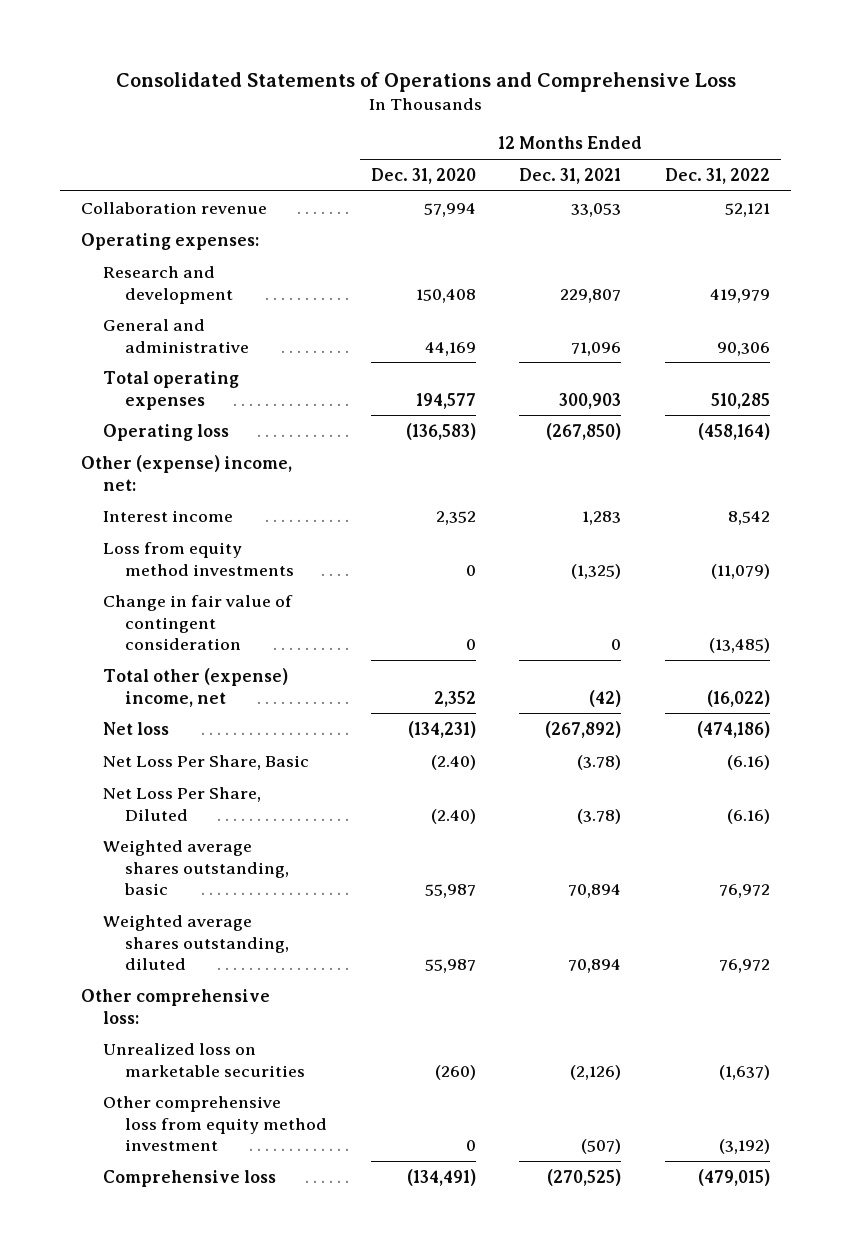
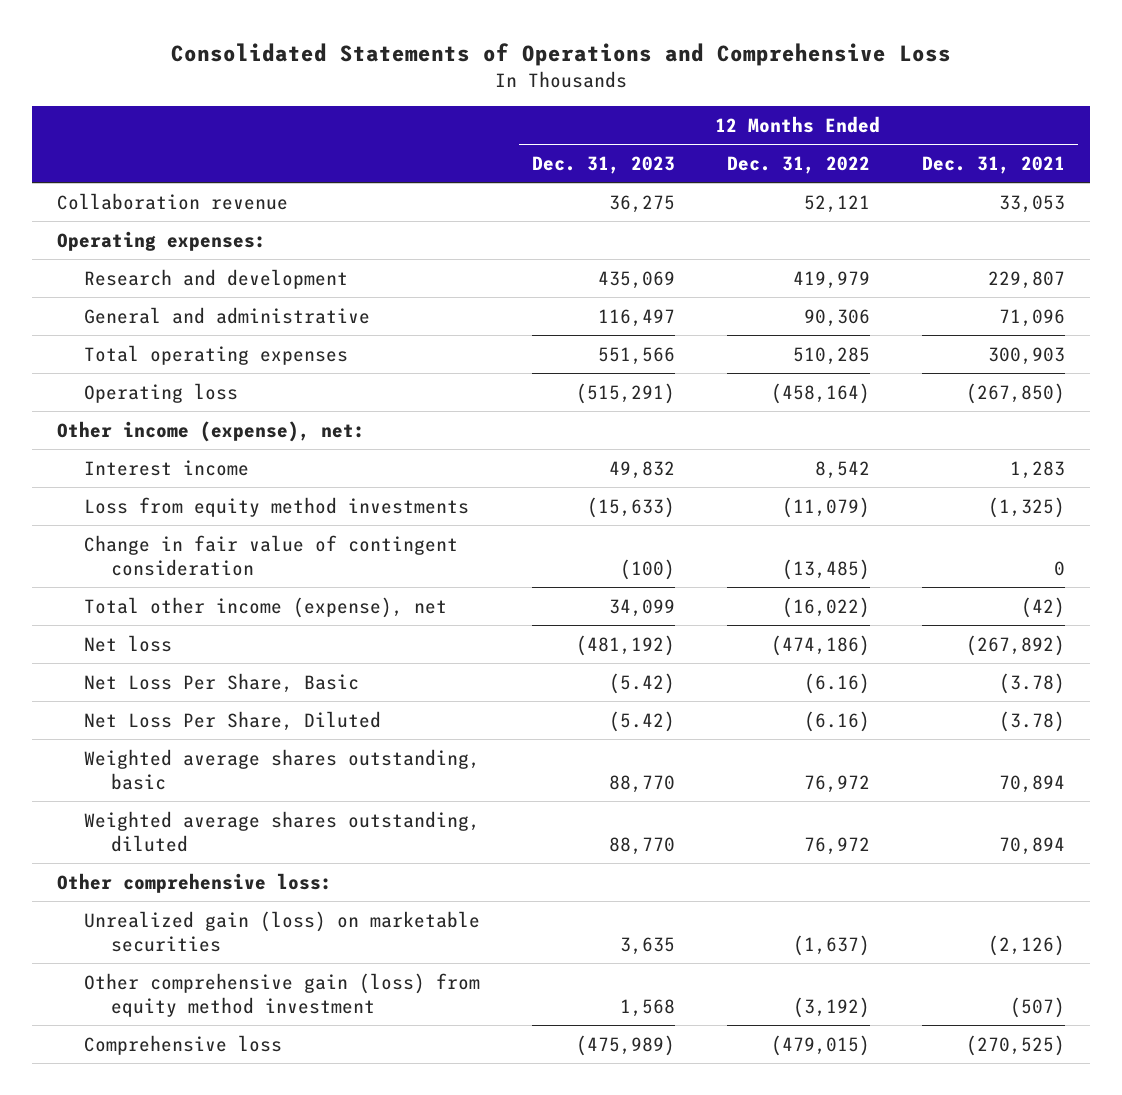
[370,167,476,184] Dec. 31, 2020 -> none
none -> [532,155,676,174] Dec. 31, 2023
[81,454,293,491] Other (expense) income, net: -> [57,420,366,442] Other income (expense), net:
[103,667,289,707] Total other (expense) income, net -> [84,596,448,618] Total other income (expense), net
[103,1042,306,1077] Unrealized loss on marketable securities -> [84,910,481,952] Unrealized gain (loss) on marketable securities
[103,1095,328,1152] Other comprehensive loss from equity method investment -> [84,972,481,1017] Other comprehensive gain (loss) from equity method investment

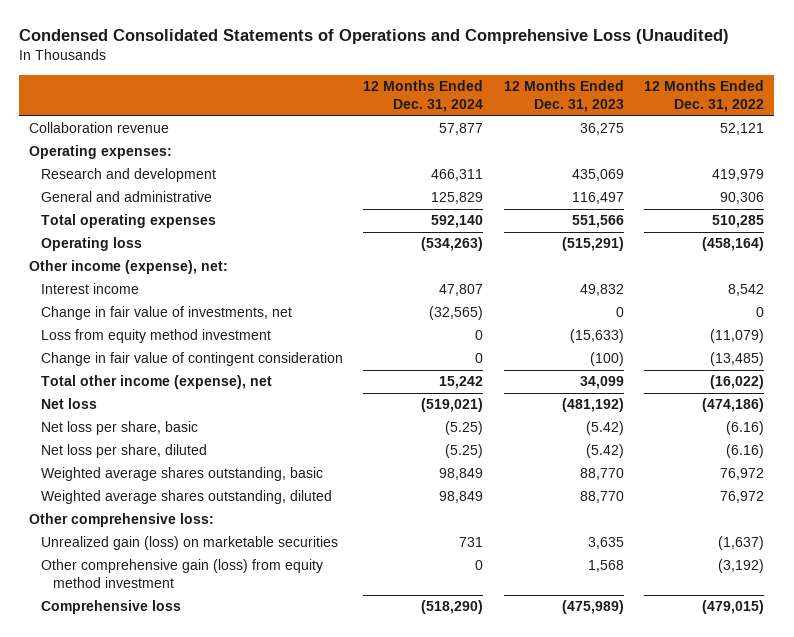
[170,43,951,67] Consolidated Statements of Operations and Comprehensive Loss -> [19,29,730,45] Condensed Consolidated Statements of Operations and Comprehensive Loss (Unaudited)
[921,155,1065,174] Dec. 31, 2021 -> none
none -> [363,80,484,112] 12 Months Ended Dec. 31, 2024
none -> [41,306,293,321] Change in fair value of investments, net
[84,496,470,517] Loss from equity method investments -> [41,329,272,344] Loss from equity method investment
[84,672,360,693] Net Loss Per Share, Basic -> [41,421,199,436] Net loss per share, basic
[84,710,382,731] Net Loss Per Share, Diluted -> [41,444,208,459] Net loss per share, diluted

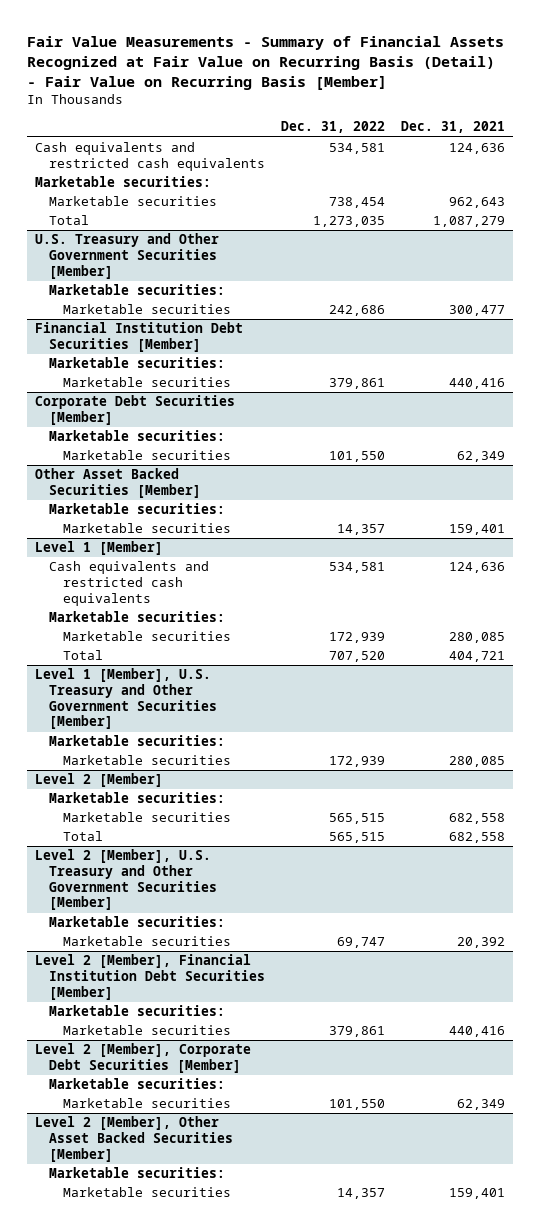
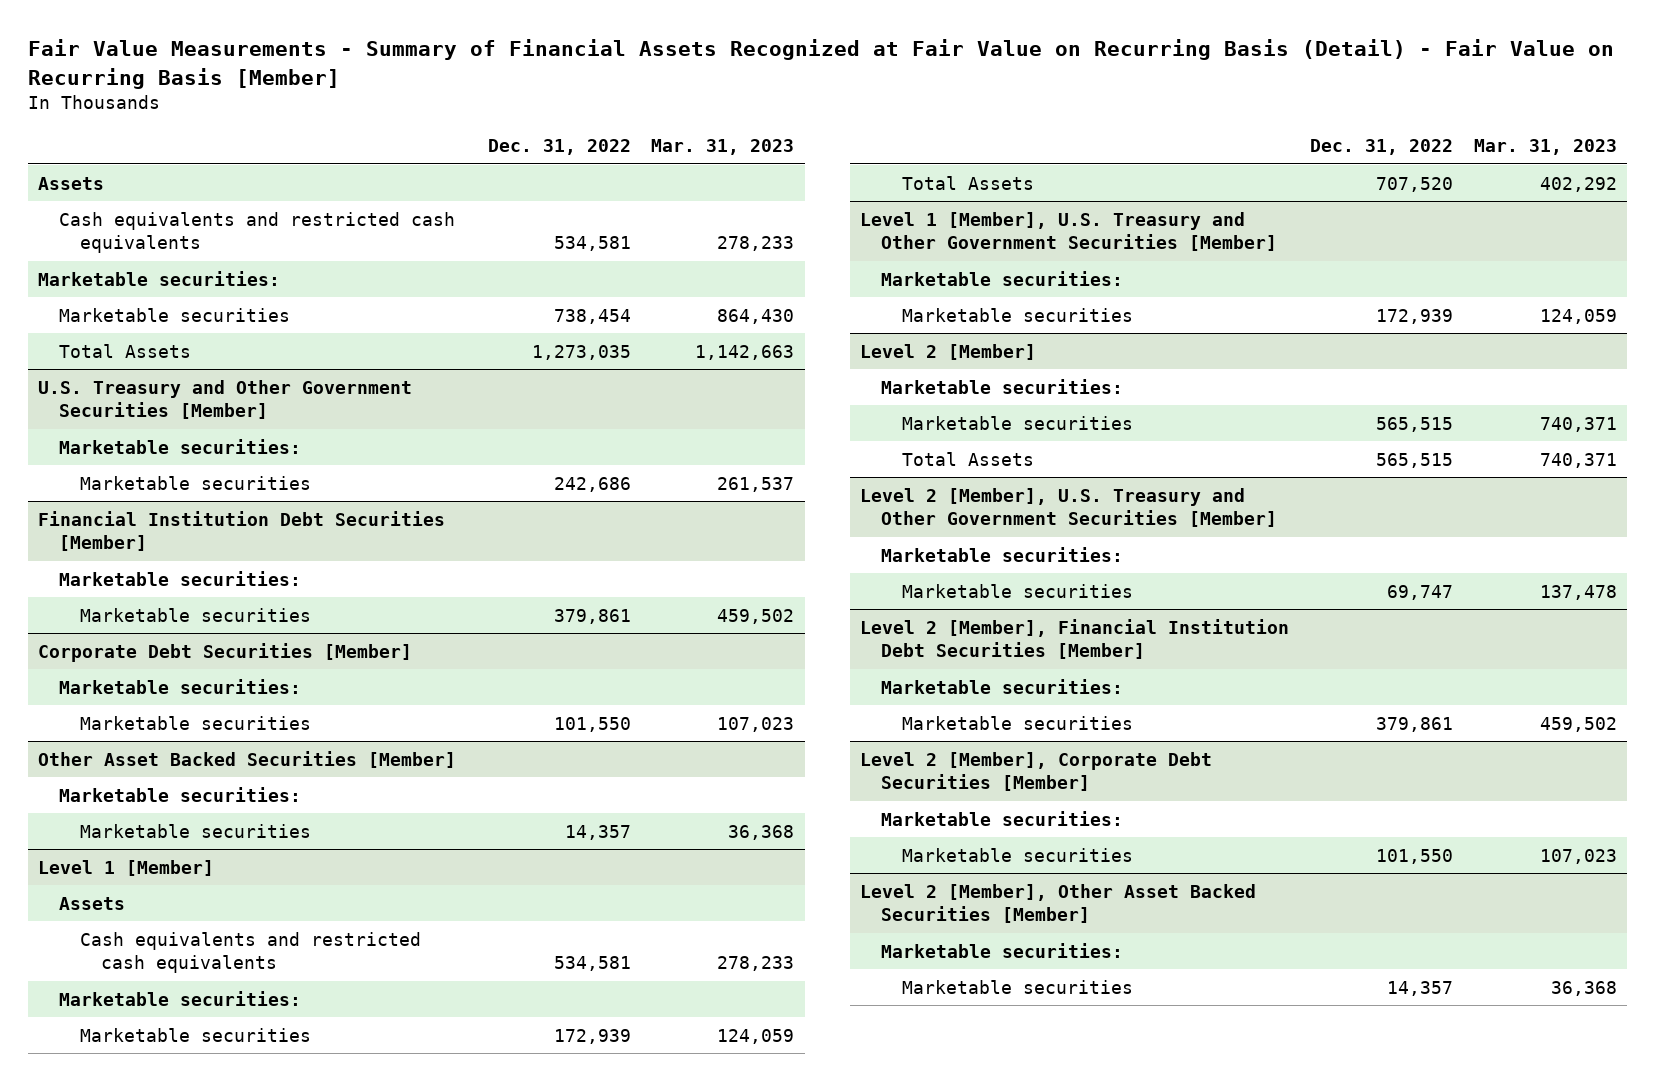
[401,121,506,134] Dec. 31, 2021 -> none
none -> [651,139,795,156] Mar. 31, 2023
none -> [38,176,105,190] Assets
[49,215,90,226] Total -> [59,343,192,358] Total Assets
none -> [59,896,126,910] Assets
[63,650,104,661] Total -> [901,175,1034,190] Total Assets
[63,831,104,842] Total -> [901,451,1034,466] Total Assets

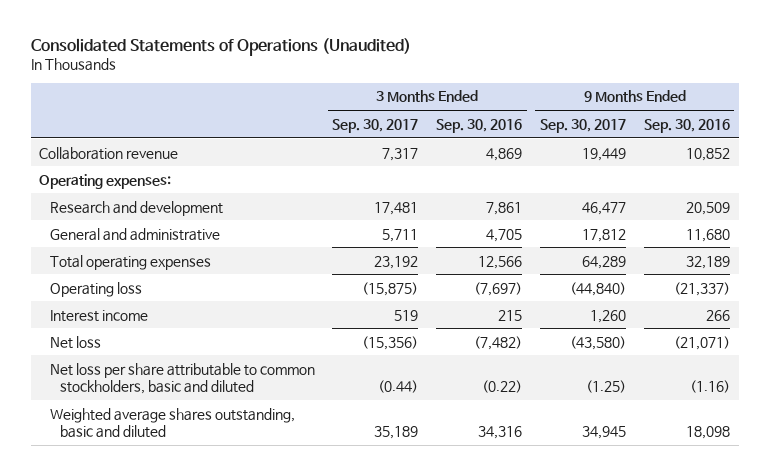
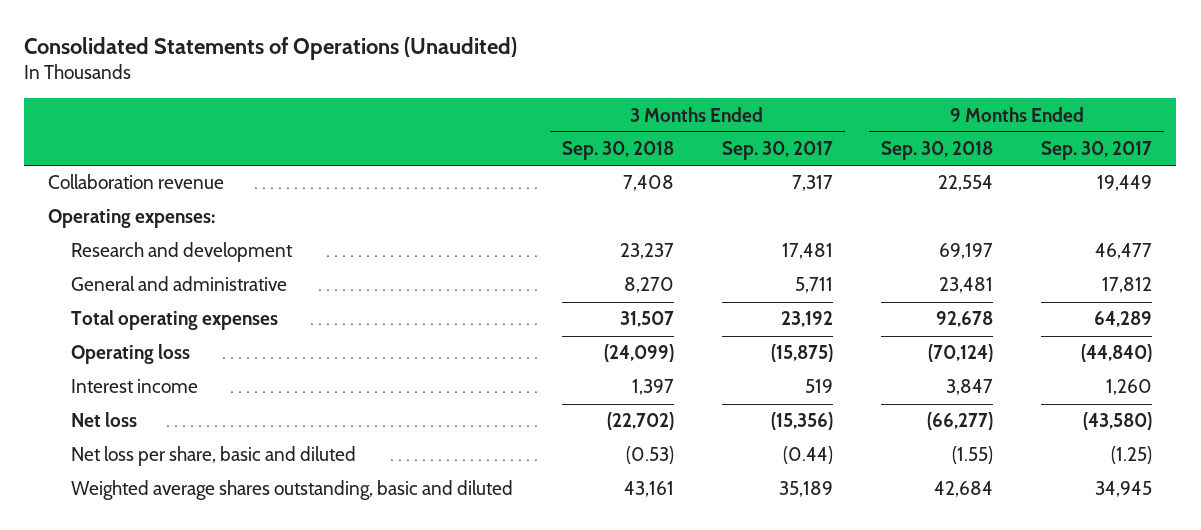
[436,118,523,133] Sep. 30, 2016 -> none
[643,118,730,133] Sep. 30, 2016 -> none
none -> [561,141,674,161] Sep. 30, 2018
none -> [881,141,994,161] Sep. 30, 2018
[49,362,315,394] Net loss per share attributable to common stockholders, basic and diluted -> [71,446,357,467] Net loss per share, basic and diluted

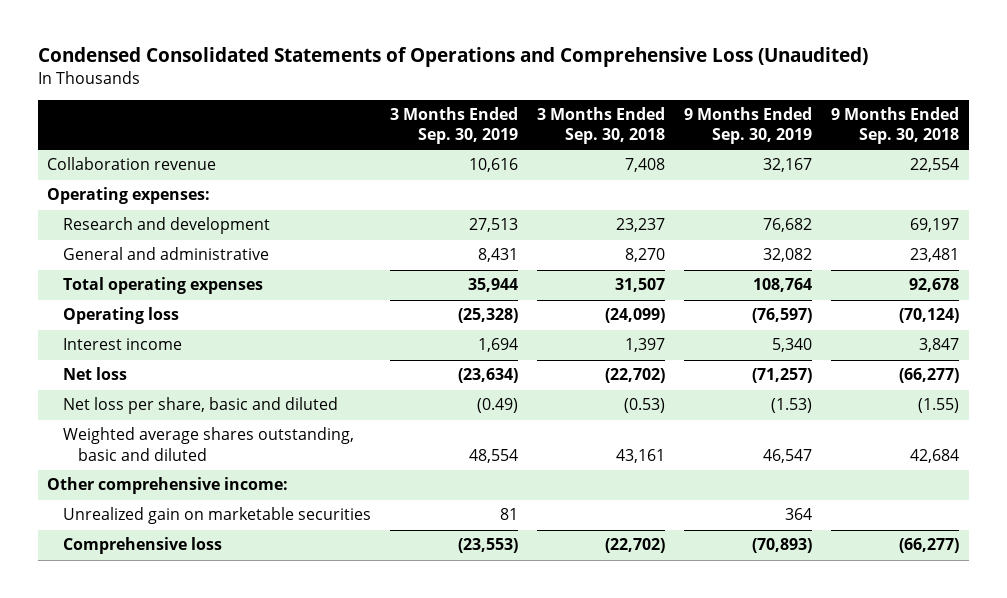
[24,36,518,60] Consolidated Statements of Operations (Unaudited) -> [37,47,868,68] Condensed Consolidated Statements of Operations and Comprehensive Loss (Unaudited)
[721,141,833,161] Sep. 30, 2017 -> none
[1041,141,1153,161] Sep. 30, 2017 -> none
none -> [389,107,518,145] 3 Months Ended Sep. 30, 2019
none -> [684,107,813,145] 9 Months Ended Sep. 30, 2019
none -> [47,477,289,495] Other comprehensive income:
none -> [62,507,371,525] Unrealized gain on marketable securities
none -> [62,537,222,555] Comprehensive loss

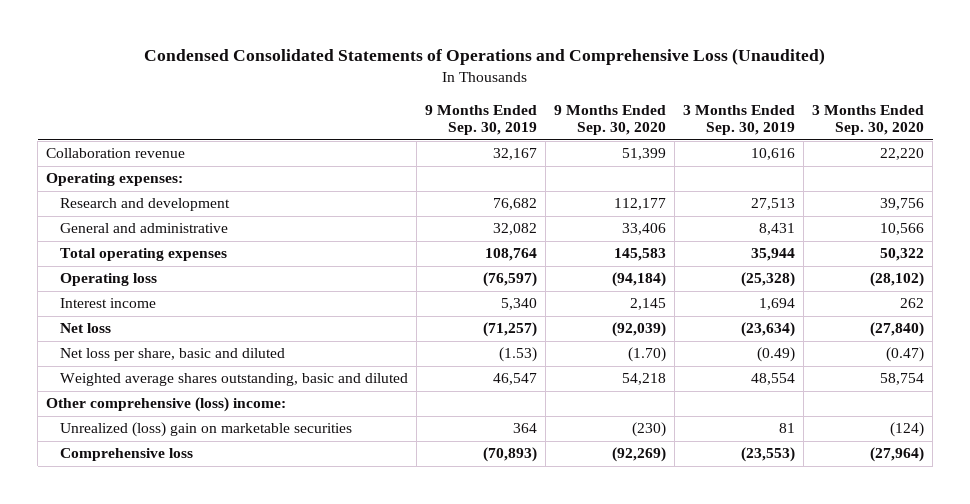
[537,107,666,145] 3 Months Ended Sep. 30, 2018 -> none
[831,107,960,145] 9 Months Ended Sep. 30, 2018 -> none
none -> [554,104,667,136] 9 Months Ended Sep. 30, 2020
none -> [812,104,925,136] 3 Months Ended Sep. 30, 2020
[47,477,289,495] Other comprehensive income: -> [46,397,287,413] Other comprehensive (loss) income:
[62,507,371,525] Unrealized gain on marketable securities -> [60,422,353,438] Unrealized (loss) gain on marketable securities

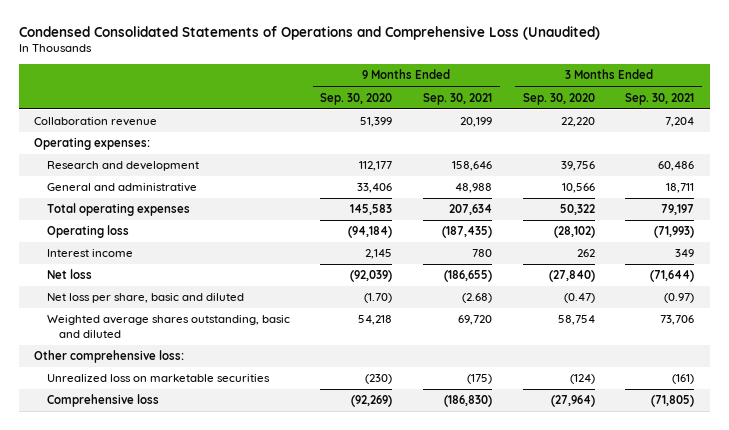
[425,104,538,136] 9 Months Ended Sep. 30, 2019 -> none
[683,104,796,136] 3 Months Ended Sep. 30, 2019 -> none
none -> [423,92,493,105] Sep. 30, 2021
none -> [625,92,695,105] Sep. 30, 2021
[46,397,287,413] Other comprehensive (loss) income: -> [34,350,185,364] Other comprehensive loss:
[60,422,353,438] Unrealized (loss) gain on marketable securities -> [46,374,270,383] Unrealized loss on marketable securities

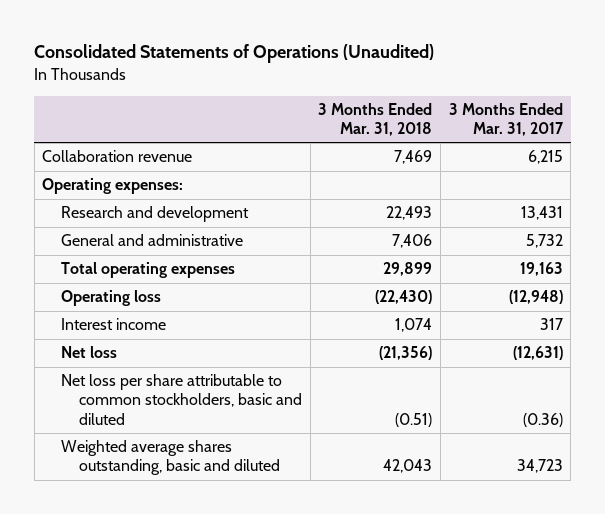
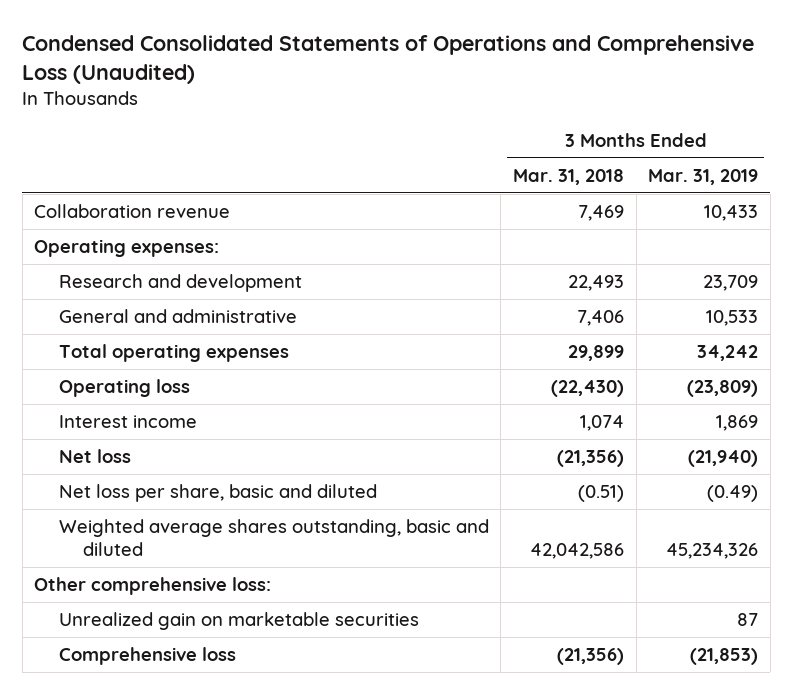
[34,44,435,64] Consolidated Statements of Operations (Unaudited) -> [22,34,755,84] Condensed Consolidated Statements of Operations and Comprehensive Loss (Unaudited)
[448,102,564,137] 3 Months Ended Mar. 31, 2017 -> none
none -> [648,168,759,185] Mar. 31, 2019
[60,374,303,425] Net loss per share attributable to common stockholders, basic and diluted -> [58,483,377,502] Net loss per share, basic and diluted
[383,459,433,474] 42,043 -> [530,543,625,560] 42,042,586
none -> [34,576,272,595] Other comprehensive loss:
none -> [58,611,419,630] Unrealized gain on marketable securities
none -> [58,646,236,665] Comprehensive loss

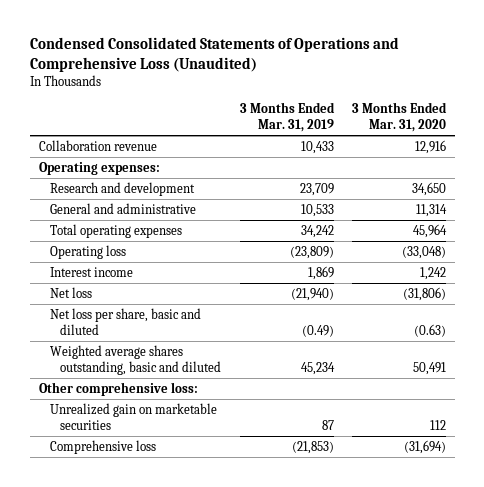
[513,168,625,185] Mar. 31, 2018 -> none
none -> [351,102,447,133] 3 Months Ended Mar. 31, 2020
[666,543,759,560] 45,234,326 -> [300,361,335,375] 45,234

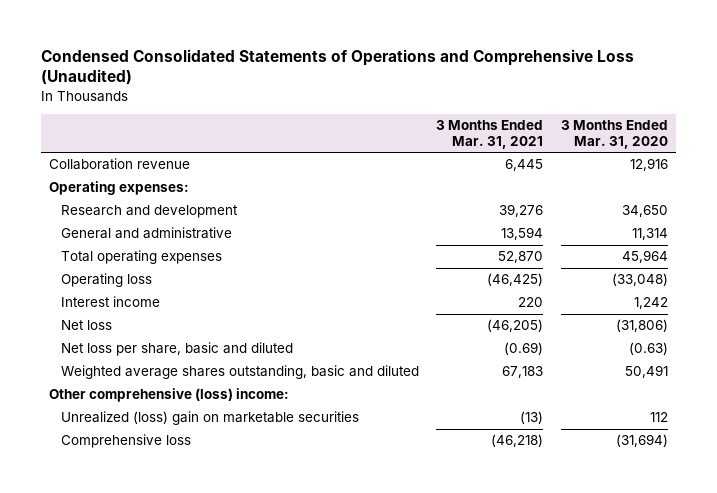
[239,102,335,133] 3 Months Ended Mar. 31, 2019 -> none
none -> [436,120,544,149] 3 Months Ended Mar. 31, 2021
[38,381,198,396] Other comprehensive loss: -> [49,388,290,403] Other comprehensive (loss) income:
[49,402,217,430] Unrealized gain on marketable securities -> [60,411,359,426] Unrealized (loss) gain on marketable securities

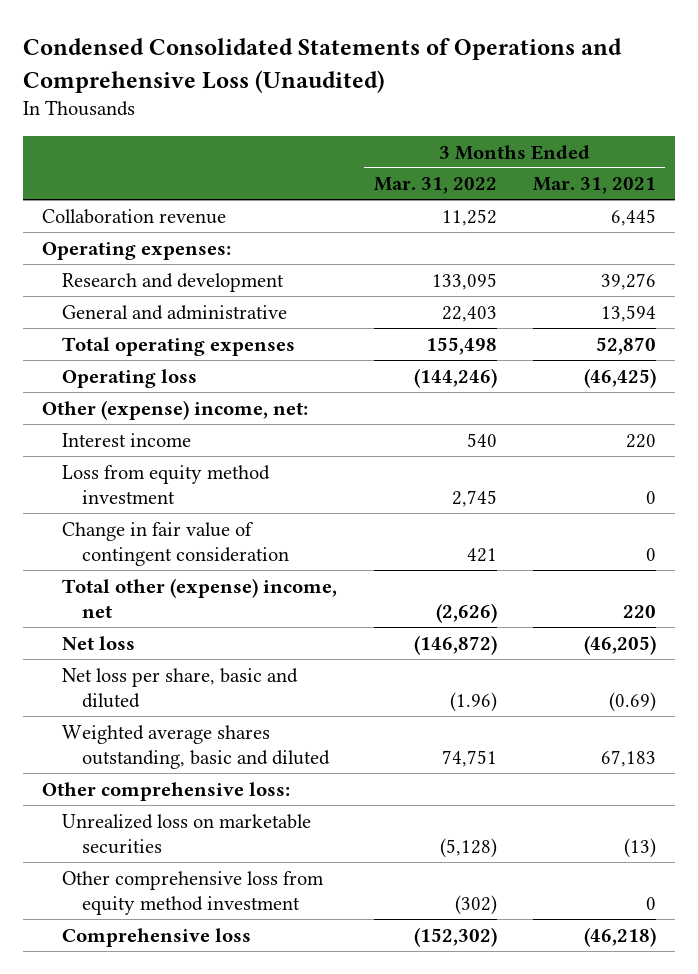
[560,120,668,149] 3 Months Ended Mar. 31, 2020 -> none
none -> [373,177,497,195] Mar. 31, 2022
none -> [41,399,308,420] Other (expense) income, net:
none -> [61,464,270,505] Loss from equity method investment
none -> [61,521,289,567] Change in fair value of contingent consideration
none -> [61,577,337,619] Total other (expense) income, net
[49,388,290,403] Other comprehensive (loss) income: -> [41,781,290,801] Other comprehensive loss:
[60,411,359,426] Unrealized (loss) gain on marketable securities -> [61,813,311,855] Unrealized loss on marketable securities
none -> [61,870,324,916] Other comprehensive loss from equity method investment

